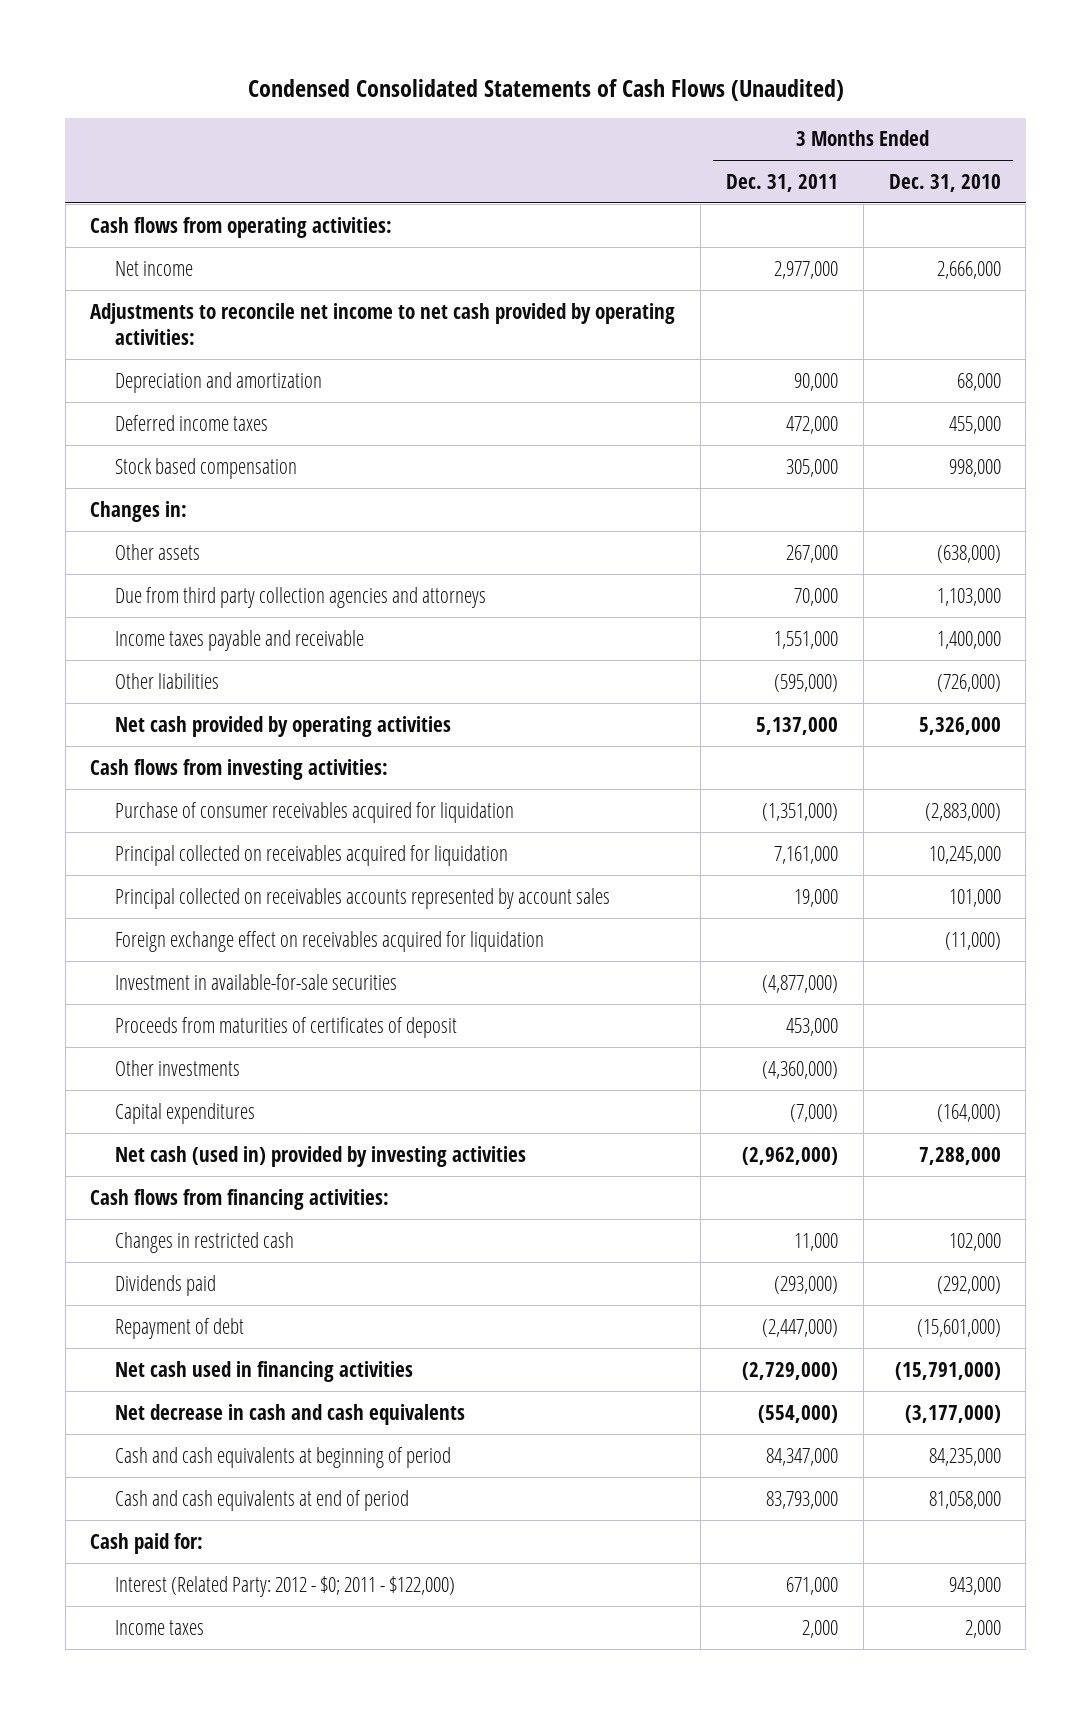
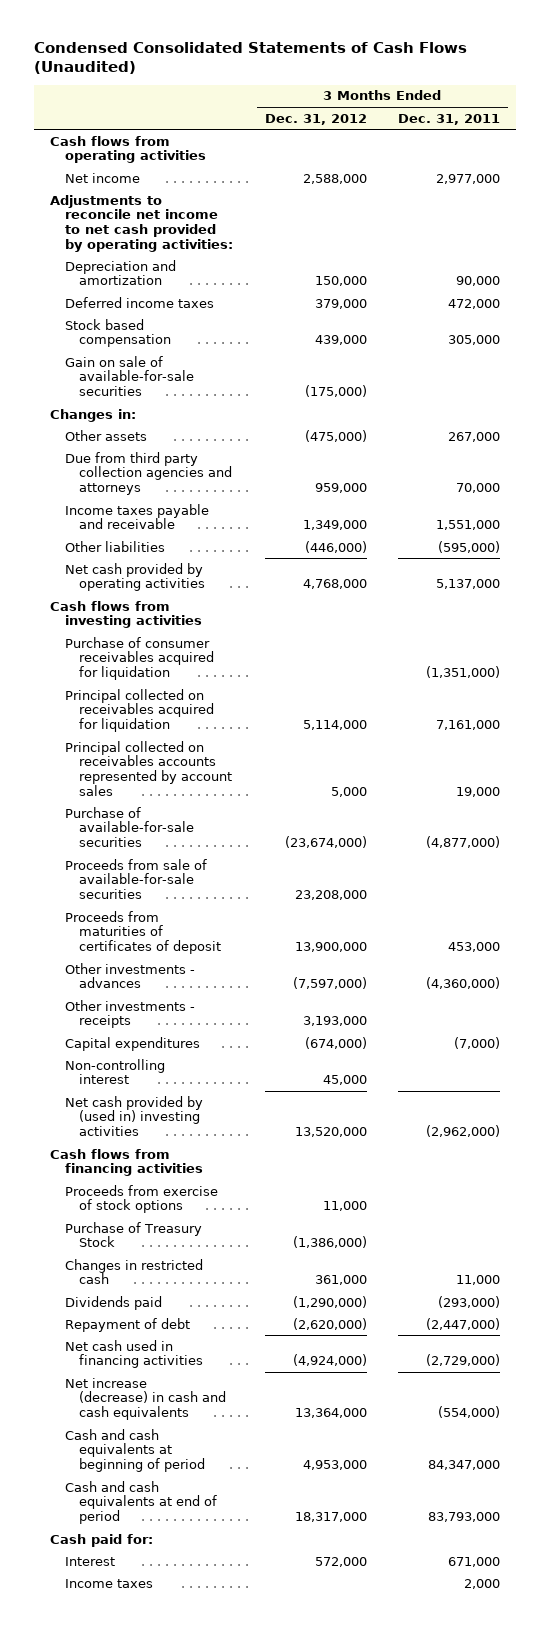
[888,173,1001,192] Dec. 31, 2010 -> none
none -> [264,113,367,125] Dec. 31, 2012
[90,216,393,238] Cash flows from operating activities: -> [49,135,206,164] Cash flows from operating activities
none -> [64,355,195,396] Gain on sale of available-for-sale securities
[90,758,389,780] Cash flows from investing activities: -> [49,600,202,629] Cash flows from investing activities
[114,930,544,952] Foreign exchange effect on receivables acquired for liquidation -> none
[114,973,397,990] Investment in available-for-sale securities -> [64,806,195,847] Purchase of available-for-sale securities
none -> [64,858,207,899] Proceeds from sale of available-for-sale securities
[114,1059,240,1076] Other investments -> [64,962,195,989] Other investments - advances
none -> [64,999,195,1029] Other investments - receipts
none -> [64,1058,165,1085] Non-controlling interest
[114,1145,526,1167] Net cash (used in) provided by investing activities -> [64,1095,203,1136] Net cash provided by (used in) investing activities
[90,1188,390,1210] Cash flows from financing activities: -> [49,1148,203,1177] Cash flows from financing activities
none -> [64,1184,218,1214] Proceeds from exercise of stock options
none -> [64,1221,202,1248] Purchase of Treasury Stock
[114,1403,465,1425] Net decrease in cash and cash equivalents -> [64,1377,227,1420] Net increase (decrease) in cash and cash equivalents
[114,1575,455,1597] Interest (Related Party: 2012 - $0; 2011 - $122,000) -> [64,1556,115,1566] Interest

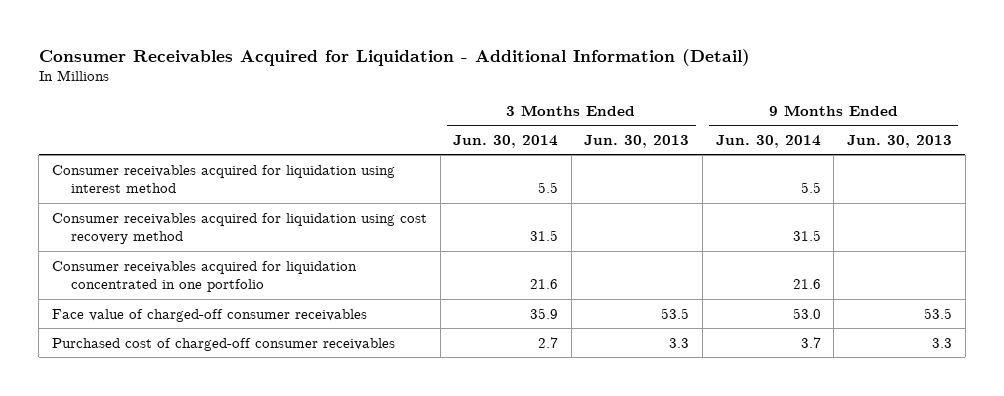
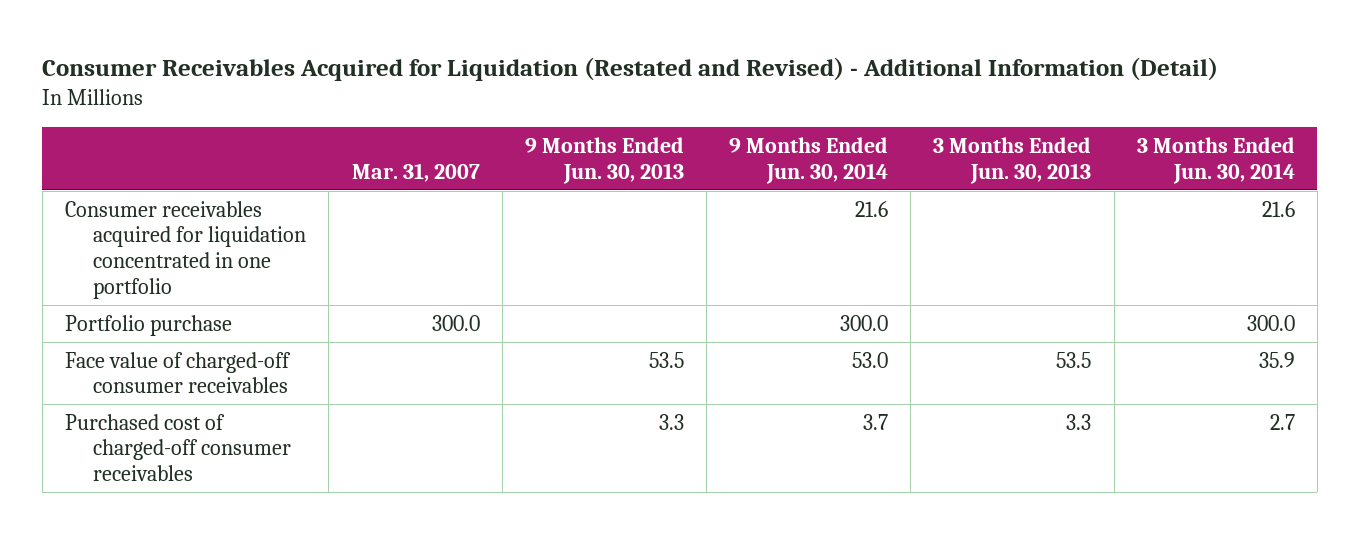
[38,48,750,66] Consumer Receivables Acquired for Liquidation - Additional Information (Detail) -> [42,57,1219,82] Consumer Receivables Acquired for Liquidation (Restated and Revised) - Additional Information (Detail)
none -> [351,162,480,182] Mar. 31, 2007
[52,164,396,194] Consumer receivables acquired for liquidation using interest method -> none
[52,212,428,245] Consumer receivables acquired for liquidation using cost recovery method -> none
none -> [64,314,232,336] Portfolio purchase

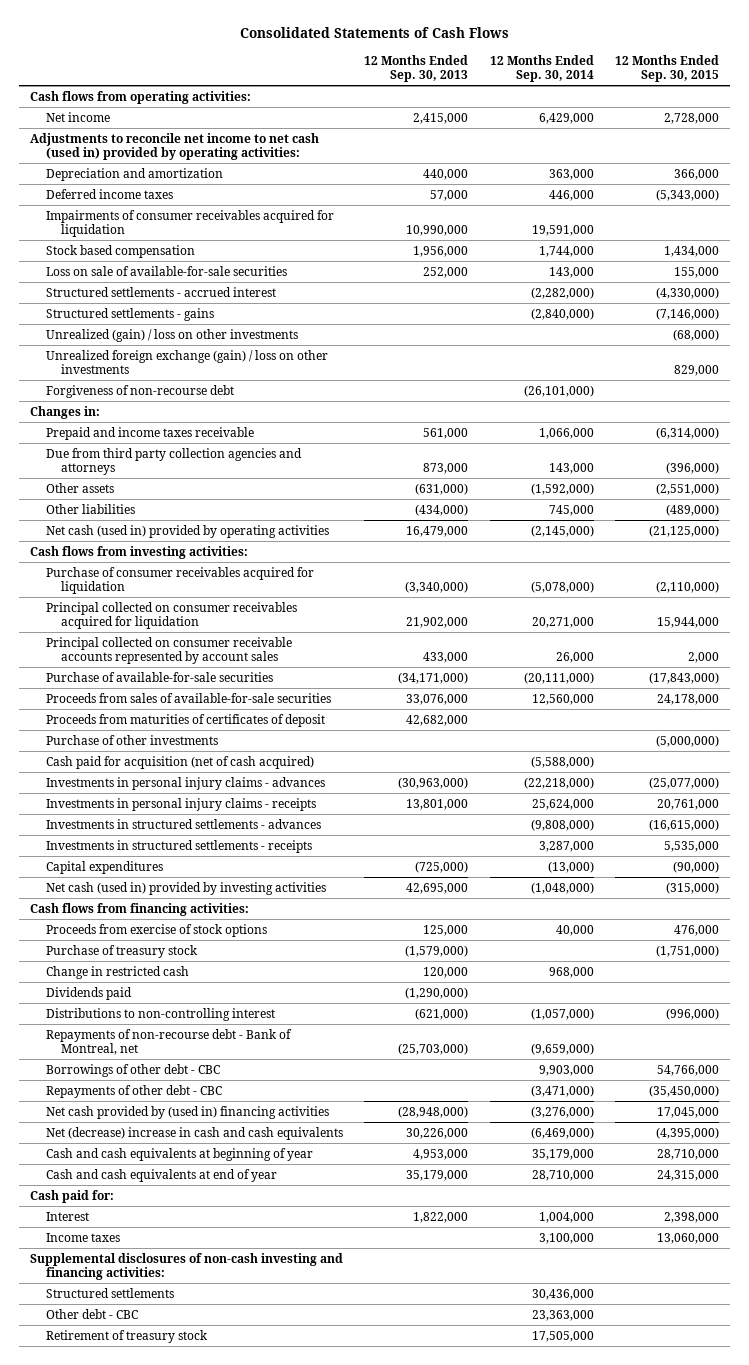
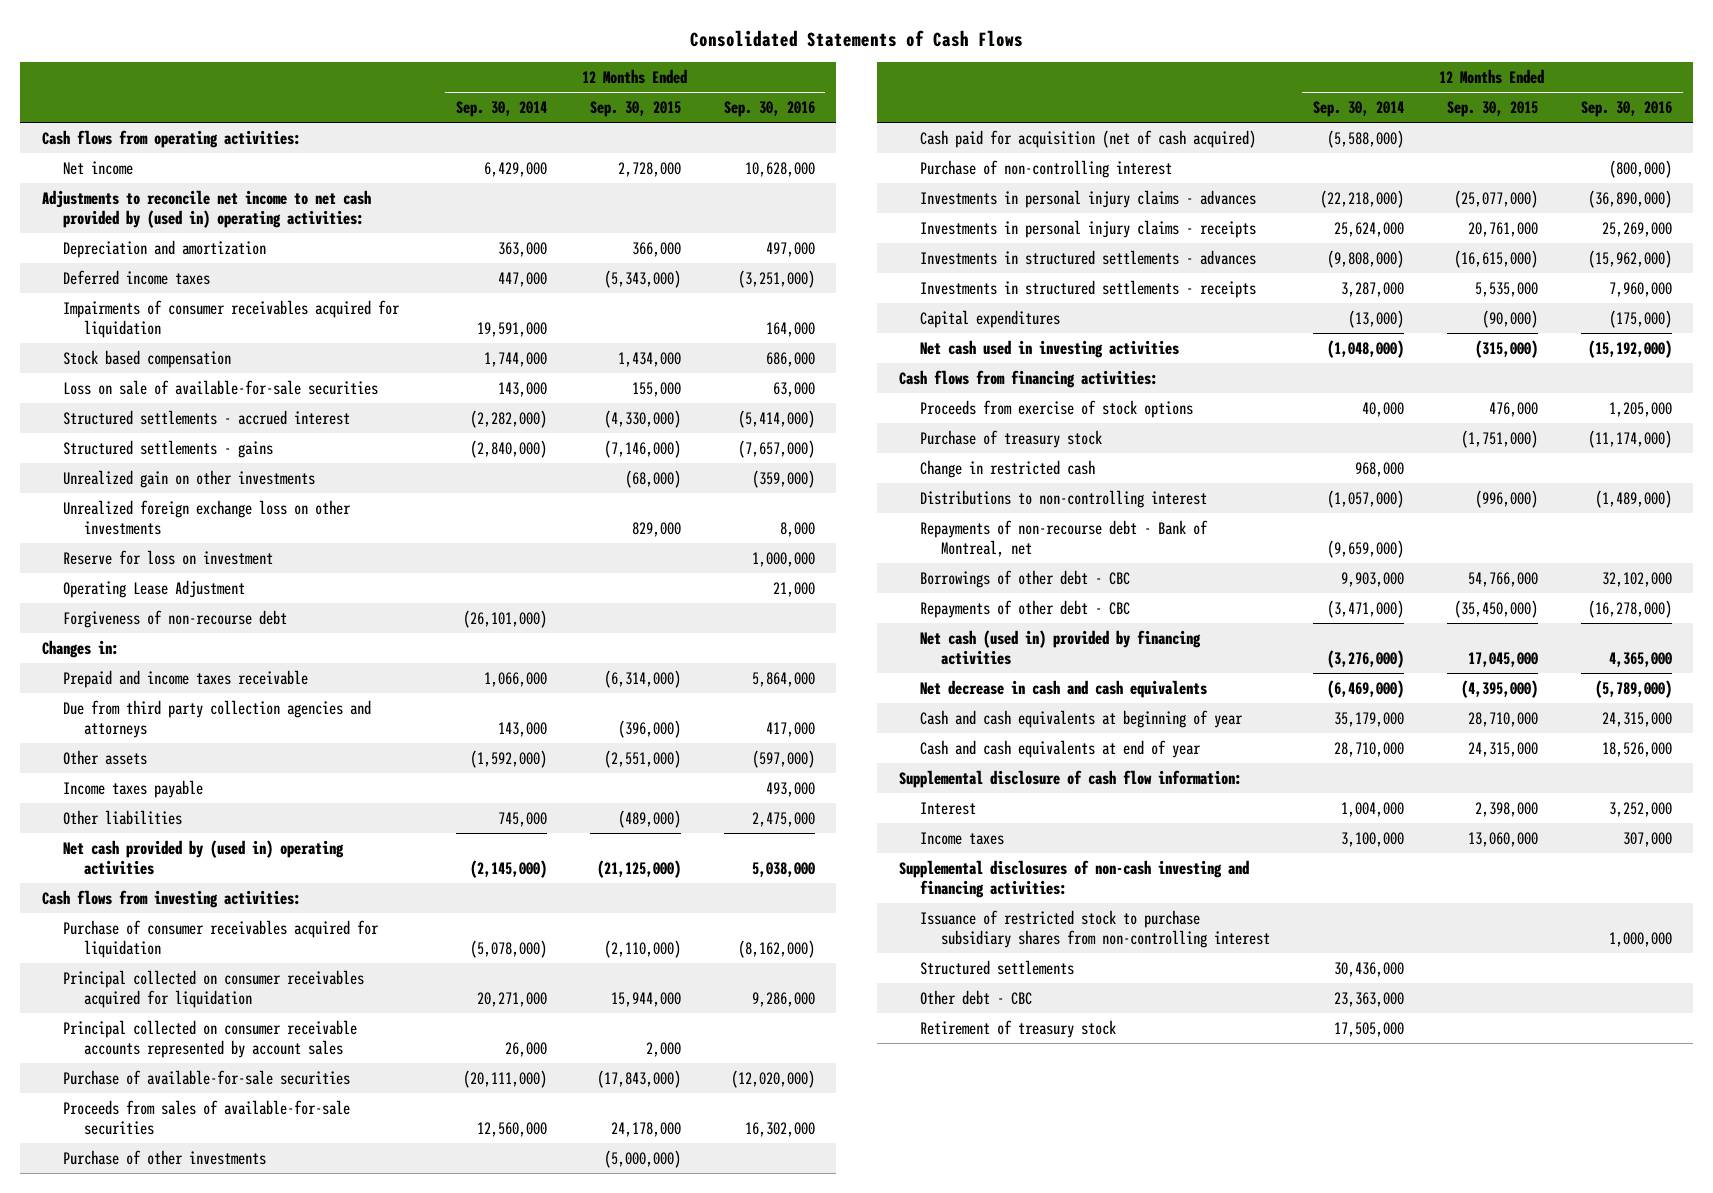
[364,54,469,82] 12 Months Ended Sep. 30, 2013 -> none
none -> [723,100,815,117] Sep. 30, 2016
[29,132,319,161] Adjustments to reconcile net income to net cash (used in) provided by operating activities: -> [41,189,371,228] Adjustments to reconcile net income to net cash provided by (used in) operating activities:
[548,189,594,201] 446,000 -> [497,271,547,287] 447,000
[45,328,298,342] Unrealized (gain) / loss on other investments -> [62,469,315,488] Unrealized gain on other investments
[45,349,328,375] Unrealized foreign exchange (gain) / loss on other investments -> [62,499,351,535] Unrealized foreign exchange loss on other investments
none -> [62,549,273,565] Reserve for loss on investment
none -> [62,579,245,598] Operating Lease Adjustment
none -> [62,779,203,798] Income taxes payable
[45,524,329,538] Net cash (used in) provided by operating activities -> [62,839,344,875] Net cash provided by (used in) operating activities
[45,713,325,727] Proceeds from maturities of certificates of deposit -> none
none -> [919,159,1172,178] Purchase of non-controlling interest
[45,881,326,895] Net cash (used in) provided by investing activities -> [919,339,1179,358] Net cash used in investing activities
[45,986,132,1000] Dividends paid -> none
[45,1105,329,1119] Net cash provided by (used in) financing activities -> [919,629,1201,665] Net cash (used in) provided by financing activities
[45,1126,343,1140] Net (decrease) increase in cash and cash equivalents -> [919,679,1207,698] Net decrease in cash and cash equivalents
[29,1189,114,1203] Cash paid for: -> none
none -> [898,769,1242,788] Supplemental disclosure of cash flow information:
none -> [919,909,1270,948] Issuance of restricted stock to purchase subsidiary shares from non-controlling interest

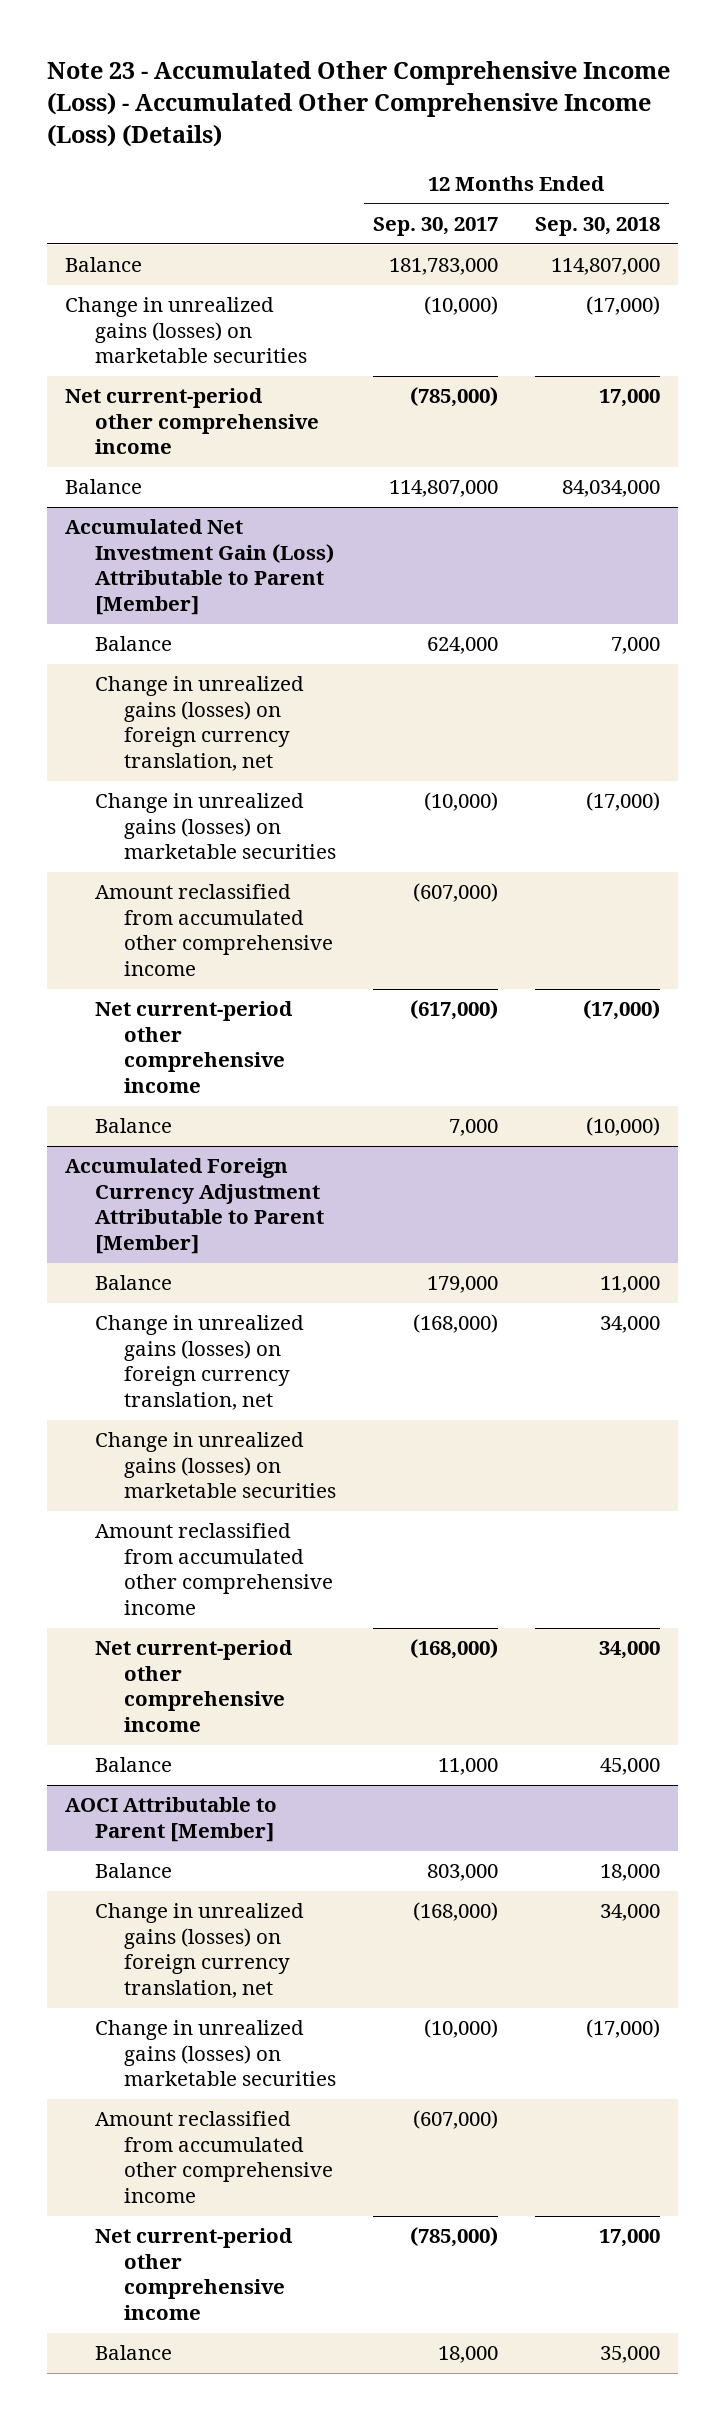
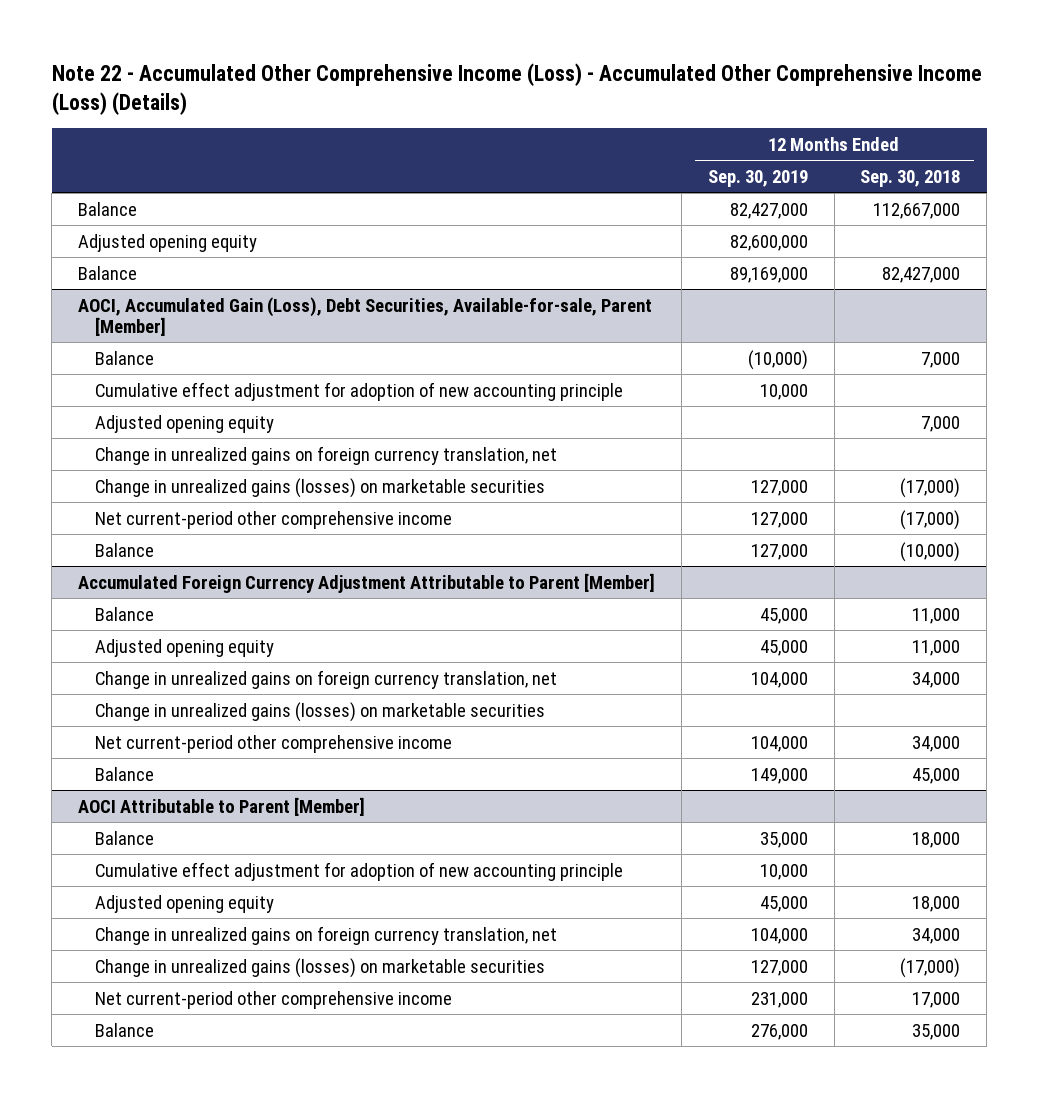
[46,60,670,147] Note 23 - Accumulated Other Comprehensive Income (Loss) - Accumulated Other Comprehensive Income (Loss) (Details) -> [51,62,982,115] Note 22 - Accumulated Other Comprehensive Income (Loss) - Accumulated Other Comprehensive Income (Loss) (Details)
[373,216,499,236] Sep. 30, 2017 -> none
none -> [707,169,808,187] Sep. 30, 2019
[65,297,307,364] Change in unrealized gains (losses) on marketable securities -> none
[65,388,319,455] Net current-period other comprehensive income -> none
[550,258,660,276] 114,807,000 -> [873,202,961,219] 112,667,000
none -> [78,233,258,252] Adjusted opening equity
[561,480,660,498] 84,034,000 -> [882,266,961,283] 82,427,000
[65,519,334,615] Accumulated Net Investment Gain (Loss) Attributable to Parent [Member] -> [78,296,653,337] AOCI, Accumulated Gain (Loss), Debt Securities, Available-for-sale, Parent [Member]
none -> [95,381,624,401] Cumulative effect adjustment for adoption of new accounting principle
none -> [95,414,275,433] Adjusted opening equity
[94,676,304,771] Change in unrealized gains (losses) on foreign currency translation, net -> [95,445,558,465] Change in unrealized gains on foreign currency translation, net
[94,884,334,976] Amount reclassified from accumulated other comprehensive income -> none
none -> [95,638,275,657] Adjusted opening equity
[94,1315,304,1410] Change in unrealized gains (losses) on foreign currency translation, net -> [95,669,558,689] Change in unrealized gains on foreign currency translation, net
[94,1523,334,1615] Amount reclassified from accumulated other comprehensive income -> none
none -> [95,861,624,881] Cumulative effect adjustment for adoption of new accounting principle
none -> [95,894,275,913] Adjusted opening equity
[94,1903,304,1998] Change in unrealized gains (losses) on foreign currency translation, net -> [95,925,558,945] Change in unrealized gains on foreign currency translation, net
[94,2111,334,2203] Amount reclassified from accumulated other comprehensive income -> none

